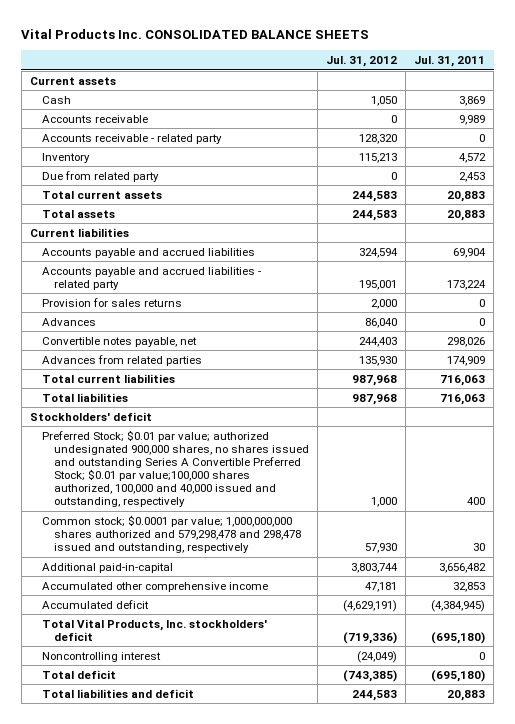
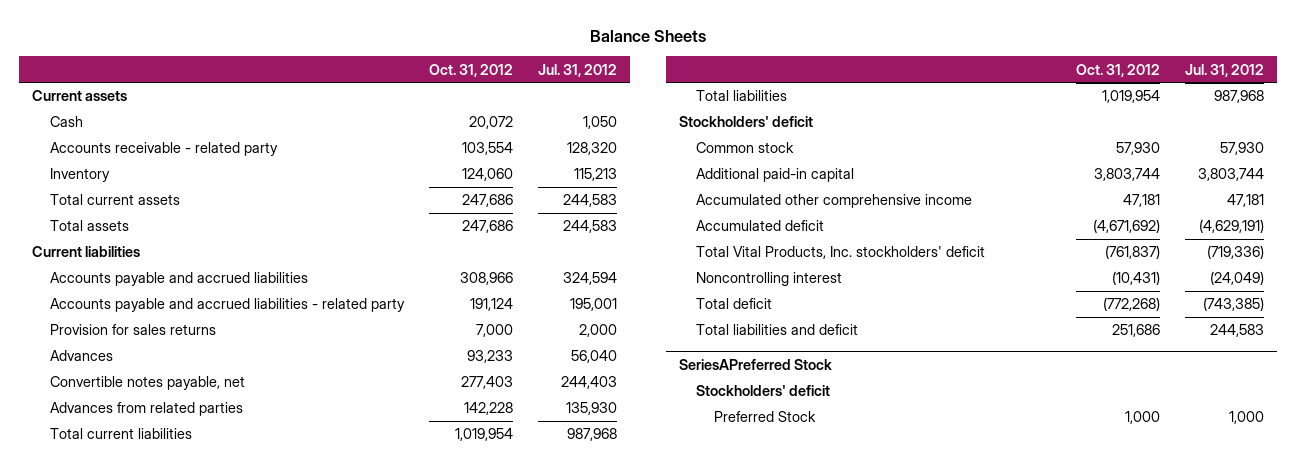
[21,28,370,39] Vital Products Inc. CONSOLIDATED BALANCE SHEETS -> [589,29,706,42] Balance Sheets
[414,55,486,67] Jul. 31, 2011 -> none
none -> [428,63,513,77] Oct. 31, 2012
[41,114,148,123] Accounts receivable -> none
[41,170,159,182] Due from related party -> none
[364,317,397,328] 86,040 -> [571,350,618,364] 56,040
[41,429,309,508] Preferred Stock; $0.01 par value; authorized undesignated 900,000 shares, no shares issued and outstanding Series A Convertible Preferred Stock; $0.01 par value;100,000 shares authorized, 100,000 and 40,000 issued and outstanding, respectively -> none
[41,514,301,553] Common stock; $0.0001 par value; 1,000,000,000 shares authorized and 579,298,478 and 298,478 issued and outstanding, respectively -> [696,142,795,154] Common stock
[41,562,173,573] Additional paid-in-capital -> [696,168,855,183] Additional paid-in capital
none -> [678,358,832,370] SeriesAPreferred Stock
none -> [696,385,831,397] Stockholders' deficit
none -> [714,411,817,423] Preferred Stock

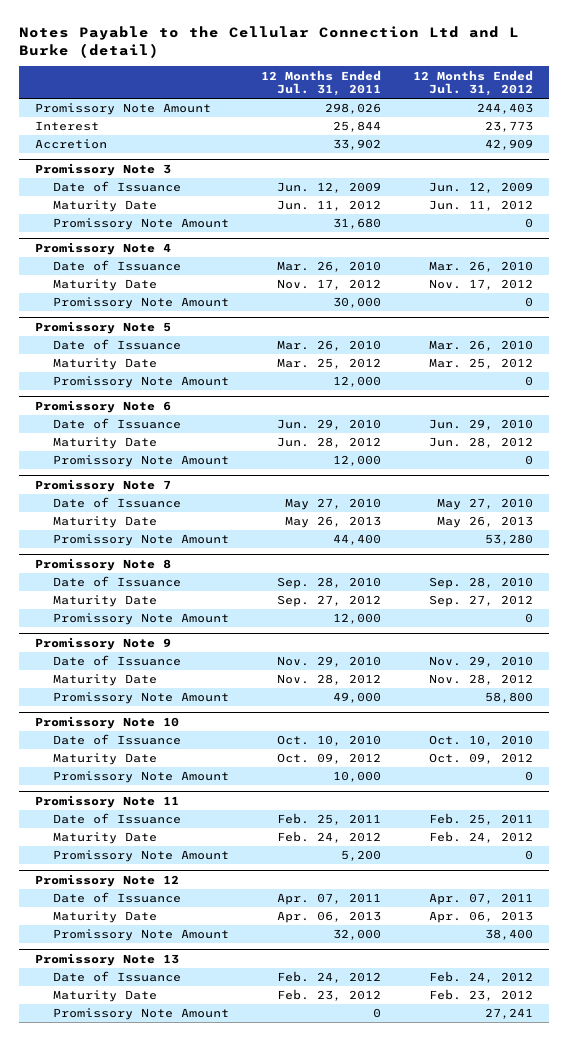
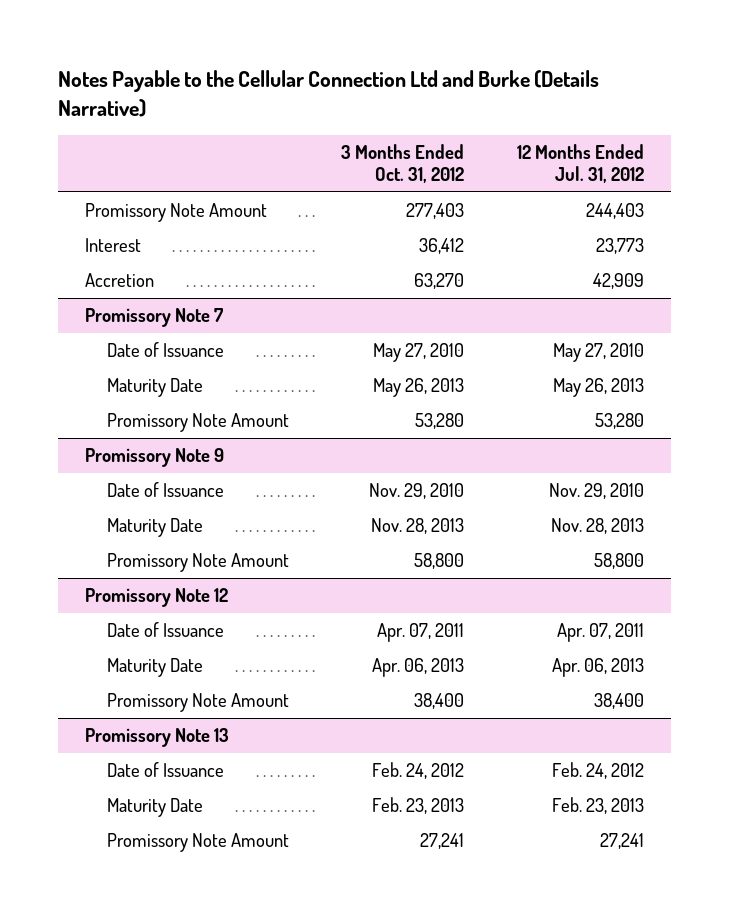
[18,25,519,58] Notes Payable to the Cellular Connection Ltd and L Burke (detail) -> [58,70,600,118] Notes Payable to the Cellular Connection Ltd and Burke (Details Narrative)
[260,69,381,97] 12 Months Ended Jul. 31, 2011 -> none
none -> [341,144,465,184] 3 Months Ended Oct. 31, 2012
[34,162,171,176] Promissory Note 3 -> none
[52,181,181,193] Date of Issuance -> none
[52,200,157,213] Maturity Date -> none
[52,218,229,231] Promissory Note Amount -> none
[34,241,171,255] Promissory Note 4 -> none
[52,260,181,272] Date of Issuance -> none
[52,279,157,292] Maturity Date -> none
[52,297,229,310] Promissory Note Amount -> none
[34,320,171,334] Promissory Note 5 -> none
[52,339,181,351] Date of Issuance -> none
[52,358,157,371] Maturity Date -> none
[52,376,229,389] Promissory Note Amount -> none
[34,399,171,413] Promissory Note 6 -> none
[52,418,181,430] Date of Issuance -> none
[52,437,157,450] Maturity Date -> none
[52,455,229,468] Promissory Note Amount -> none
[34,557,171,571] Promissory Note 8 -> none
[52,576,181,588] Date of Issuance -> none
[52,595,157,608] Maturity Date -> none
[52,613,229,626] Promissory Note Amount -> none
[428,674,533,686] Nov. 28, 2012 -> [551,518,645,535] Nov. 28, 2013
[34,715,179,729] Promissory Note 10 -> none
[52,734,181,746] Date of Issuance -> none
[52,753,157,766] Maturity Date -> none
[52,771,229,784] Promissory Note Amount -> none
[34,794,179,808] Promissory Note 11 -> none
[52,813,181,825] Date of Issuance -> none
[52,832,157,845] Maturity Date -> none
[52,850,229,863] Promissory Note Amount -> none
[428,989,533,1002] Feb. 23, 2012 -> [552,797,645,815] Feb. 23, 2013

